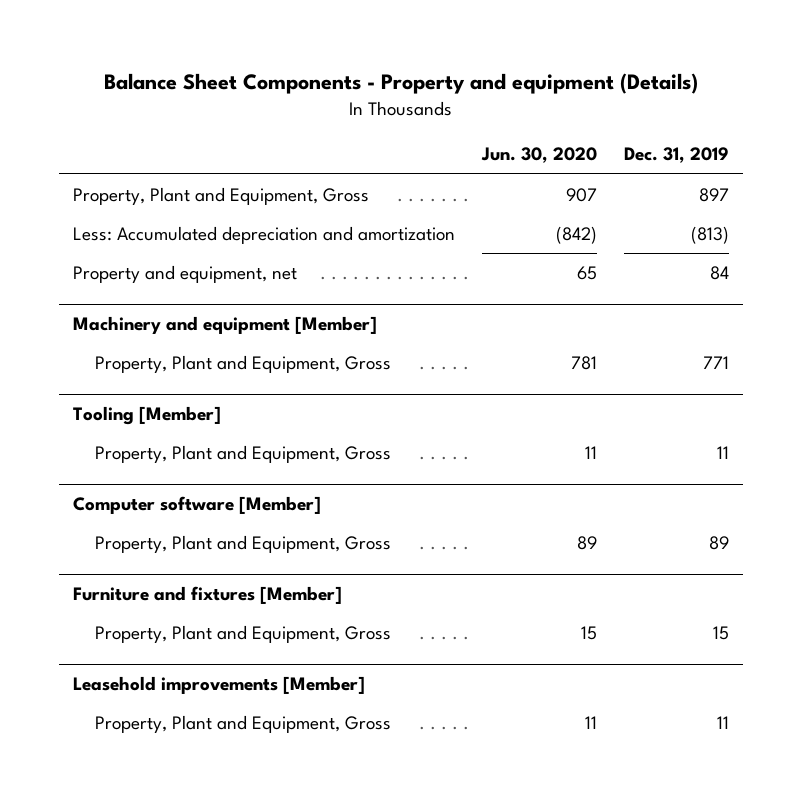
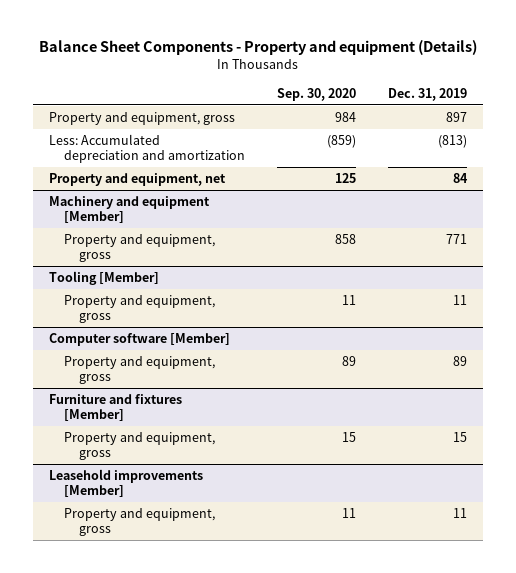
[481,147,598,164] Jun. 30, 2020 -> none
none -> [276,87,356,101] Sep. 30, 2020
[72,186,369,205] Property, Plant and Equipment, Gross -> [48,112,235,126] Property and equipment, gross
[94,354,391,373] Property, Plant and Equipment, Gross -> [63,234,215,262] Property and equipment, gross
[94,444,391,463] Property, Plant and Equipment, Gross -> [63,295,215,323] Property and equipment, gross
[94,534,391,553] Property, Plant and Equipment, Gross -> [63,356,215,384] Property and equipment, gross
[94,624,391,643] Property, Plant and Equipment, Gross -> [63,432,215,460] Property and equipment, gross
[94,714,391,733] Property, Plant and Equipment, Gross -> [63,508,215,536] Property and equipment, gross

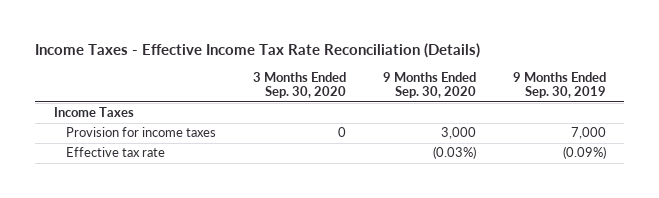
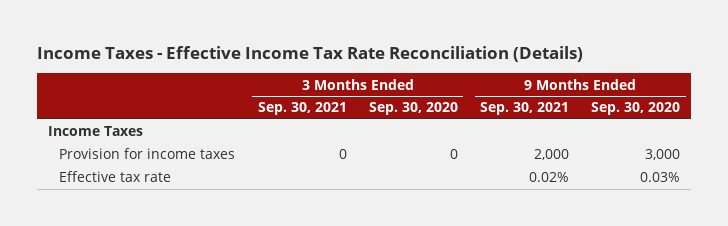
[512,71,606,99] 9 Months Ended Sep. 30, 2019 -> none
none -> [257,102,347,116] Sep. 30, 2021
none -> [480,102,570,116] Sep. 30, 2021
[432,146,476,160] (0.03%) -> [640,172,681,183] 0.03%

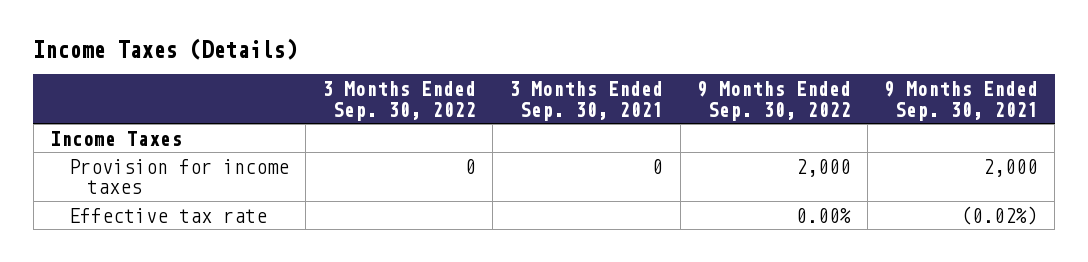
[36,46,583,63] Income Taxes - Effective Income Tax Rate Reconciliation (Details) -> [33,38,298,61] Income Taxes (Details)
[368,102,458,116] Sep. 30, 2020 -> none
[591,102,681,116] Sep. 30, 2020 -> none
none -> [322,80,477,121] 3 Months Ended Sep. 30, 2022
none -> [696,80,851,121] 9 Months Ended Sep. 30, 2022
[529,172,570,183] 0.02% -> [961,205,1039,225] (0.02%)

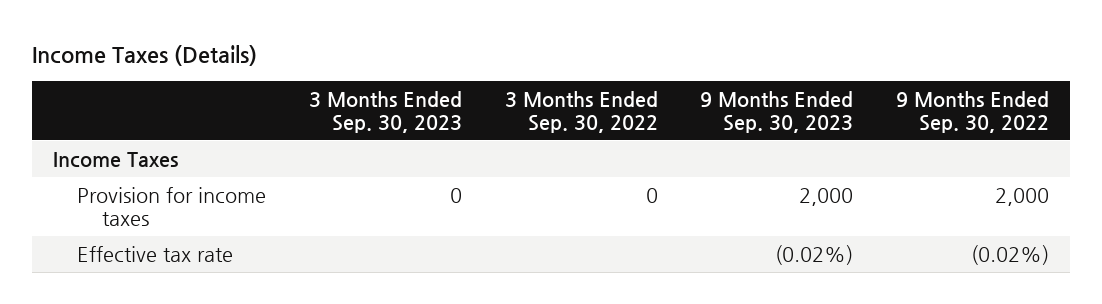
[509,80,664,121] 3 Months Ended Sep. 30, 2021 -> none
[884,80,1039,121] 9 Months Ended Sep. 30, 2021 -> none
none -> [309,90,463,133] 3 Months Ended Sep. 30, 2023
none -> [700,90,854,133] 9 Months Ended Sep. 30, 2023
[795,207,851,223] 0.00% -> [971,244,1050,265] (0.02%)

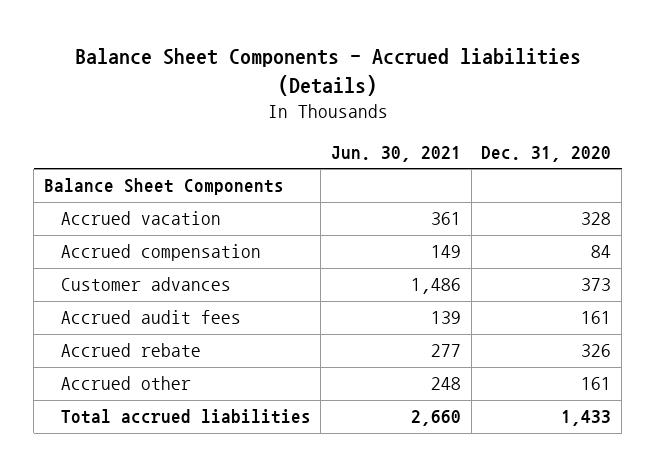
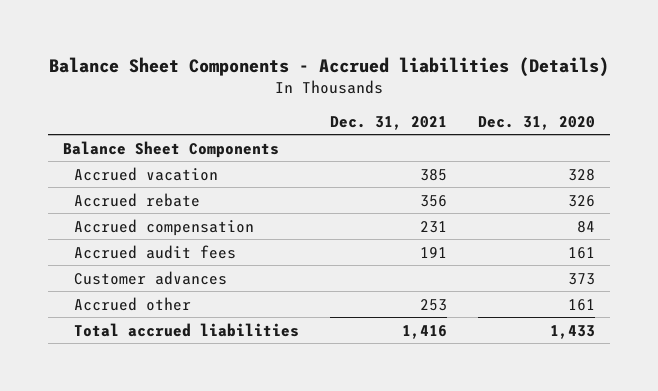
[331,145,462,162] Jun. 30, 2021 -> none
none -> [329,115,447,130] Dec. 31, 2021
[60,343,201,358] Accrued rebate -> [74,192,201,207] Accrued rebate
[60,277,231,292] Customer advances -> [74,270,228,285] Customer advances

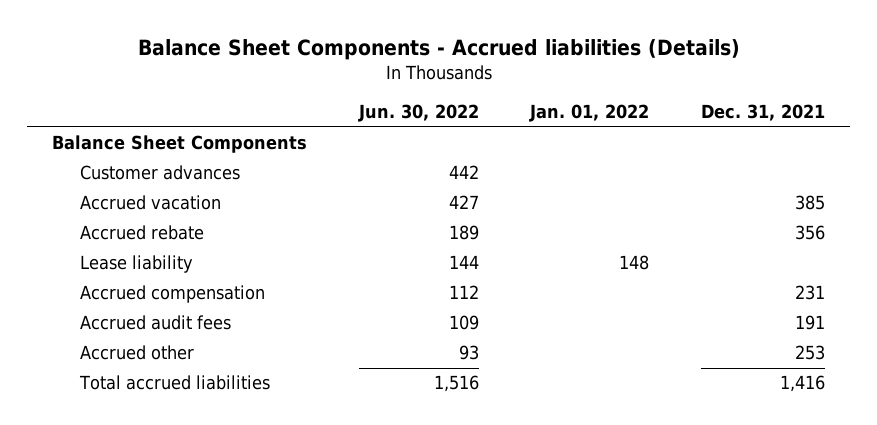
[477,115,595,130] Dec. 31, 2020 -> none
none -> [357,104,479,123] Jun. 30, 2022
none -> [529,104,650,123] Jan. 01, 2022
[74,270,228,285] Customer advances -> [79,165,240,181] Customer advances
none -> [79,255,193,274] Lease liability

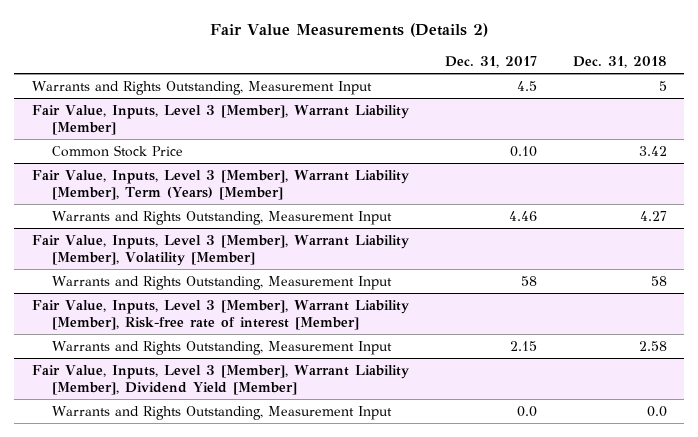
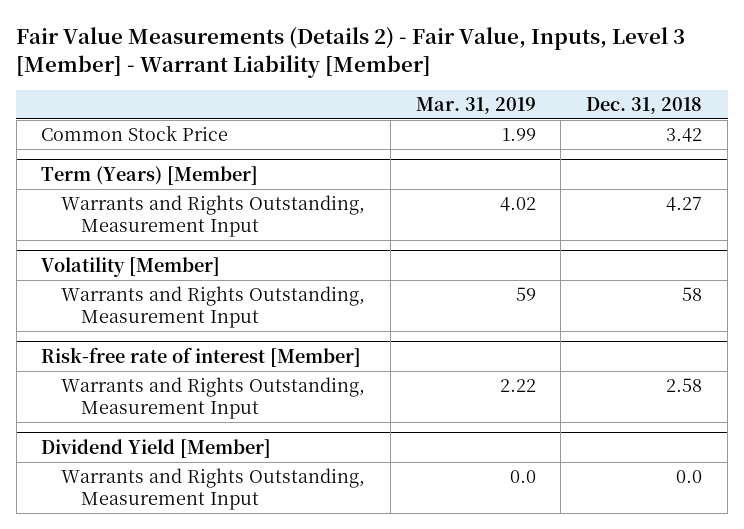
[210,23,489,38] Fair Value Measurements (Details 2) -> [16,26,686,78] Fair Value Measurements (Details 2) - Fair Value, Inputs, Level 3 [Member] - Warrant Liability [Member]
[444,55,537,68] Dec. 31, 2017 -> none
none -> [415,96,536,114] Mar. 31, 2019
[31,80,372,95] Warrants and Rights Outstanding, Measurement Input -> none
[31,104,409,135] Fair Value, Inputs, Level 3 [Member], Warrant Liability [Member] -> none
[31,169,409,200] Fair Value, Inputs, Level 3 [Member], Warrant Liability [Member], Term (Years) [Member] -> none
none -> [41,165,259,185] Term (Years) [Member]
[31,234,409,266] Fair Value, Inputs, Level 3 [Member], Warrant Liability [Member], Volatility [Member] -> none
none -> [41,256,221,277] Volatility [Member]
[31,299,409,330] Fair Value, Inputs, Level 3 [Member], Warrant Liability [Member], Risk-free rate of interest [Member] -> none
none -> [41,346,362,367] Risk-free rate of interest [Member]
[31,364,409,395] Fair Value, Inputs, Level 3 [Member], Warrant Liability [Member], Dividend Yield [Member] -> none
none -> [41,438,272,458] Dividend Yield [Member]

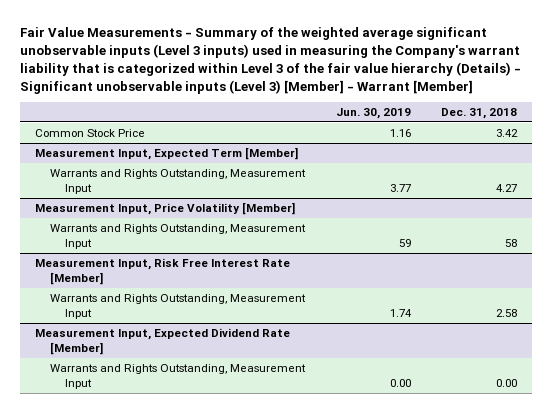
[16,26,686,78] Fair Value Measurements (Details 2) - Fair Value, Inputs, Level 3 [Member] - Warrant Liability [Member] -> [19,27,521,94] Fair Value Measurements - Summary of the weighted average significant unobservable inputs (Level 3 inputs) used in measuring the Company's warrant liability that is categorized within Level 3 of the fair value hierarchy (Details) - Significant unobservable inputs (Level 3) [Member] - Warrant [Member]
[415,96,536,114] Mar. 31, 2019 -> none
none -> [335,108,411,120] Jun. 30, 2019
[41,165,259,185] Term (Years) [Member] -> [34,146,298,160] Measurement Input, Expected Term [Member]
[41,256,221,277] Volatility [Member] -> [34,201,295,215] Measurement Input, Price Volatility [Member]
[41,346,362,367] Risk-free rate of interest [Member] -> [34,257,290,285] Measurement Input, Risk Free Interest Rate [Member]
[41,438,272,458] Dividend Yield [Member] -> [34,327,290,355] Measurement Input, Expected Dividend Rate [Member]
[676,470,703,484] 0.0 -> [495,378,517,387] 0.00

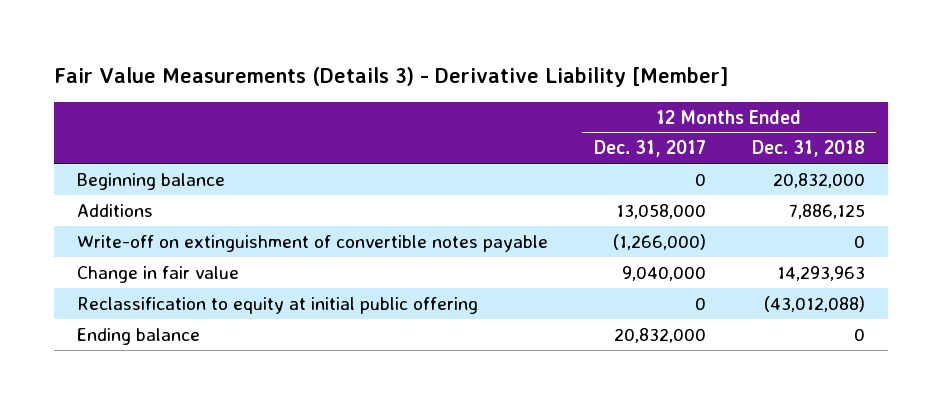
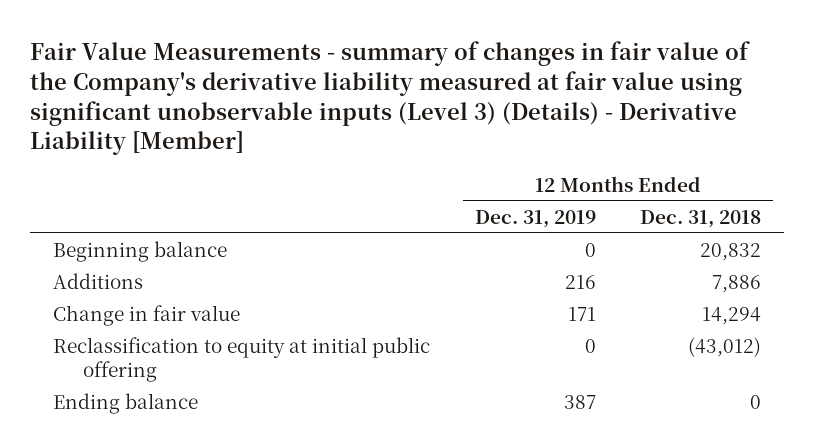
[53,67,728,88] Fair Value Measurements (Details 3) - Derivative Liability [Member] -> [30,40,751,156] Fair Value Measurements - summary of changes in fair value of the Company's derivative liability measured at fair value using significant unobservable inputs (Level 3) (Details) - Derivative Liability [Member]
[593,140,706,158] Dec. 31, 2017 -> none
none -> [474,209,596,228] Dec. 31, 2019
[76,234,548,252] Write-off on extinguishment of convertible notes payable -> none
[772,172,865,188] 20,832,000 -> [700,243,762,262] 20,832
[788,203,865,219] 7,886,125 -> [712,275,762,294] 7,886
[776,265,865,281] 14,293,963 -> [702,307,762,326] 14,294
[763,295,865,312] (43,012,088) -> [688,337,762,358] (43,012)

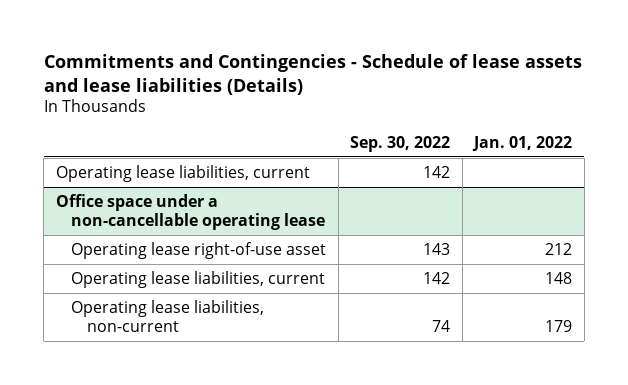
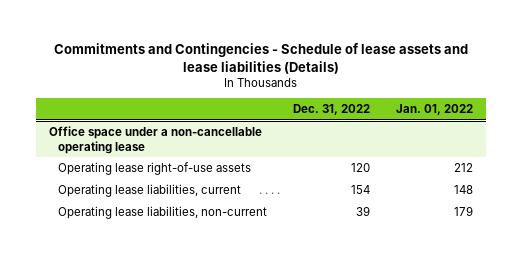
[350,135,451,152] Sep. 30, 2022 -> none
none -> [293,104,371,116] Dec. 31, 2022
[55,164,310,182] Operating lease liabilities, current -> none
[71,241,327,259] Operating lease right-of-use asset -> [58,161,252,175] Operating lease right-of-use assets

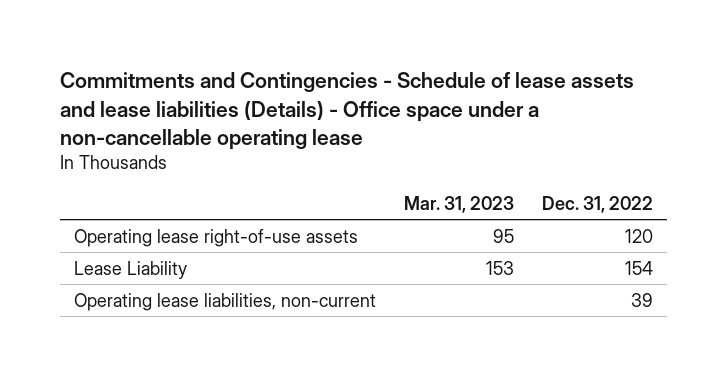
[54,42,469,74] Commitments and Contingencies - Schedule of lease assets and lease liabilities (Details) -> [60,72,635,150] Commitments and Contingencies - Schedule of lease assets and lease liabilities (Details) - Office space under a non-cancellable operating lease
[396,104,474,116] Jan. 01, 2022 -> none
none -> [403,195,514,213] Mar. 31, 2023
[49,125,263,154] Office space under a non-cancellable operating lease -> none
[58,183,242,197] Operating lease liabilities, current -> [74,260,188,279] Lease Liability

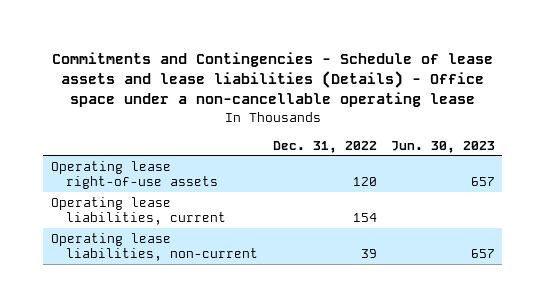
[403,195,514,213] Mar. 31, 2023 -> none
none -> [391,140,496,153] Jun. 30, 2023
[74,260,188,279] Lease Liability -> [50,196,227,226] Operating lease liabilities, current

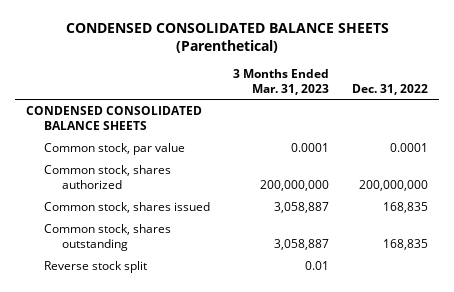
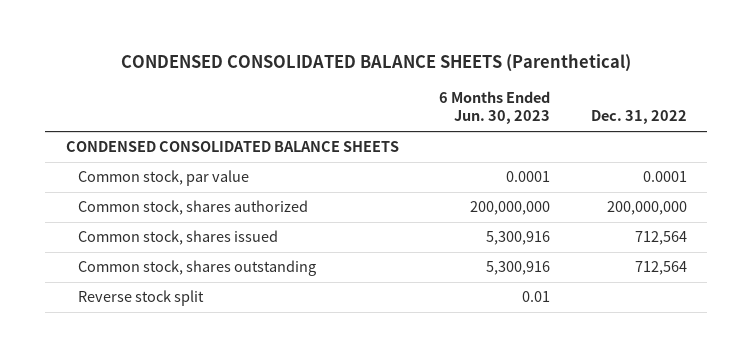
[233,68,330,95] 3 Months Ended Mar. 31, 2023 -> none
none -> [439,90,551,125] 6 Months Ended Jun. 30, 2023
[382,202,428,214] 168,835 -> [634,231,687,246] 712,564
[382,239,428,251] 168,835 -> [634,261,687,276] 712,564

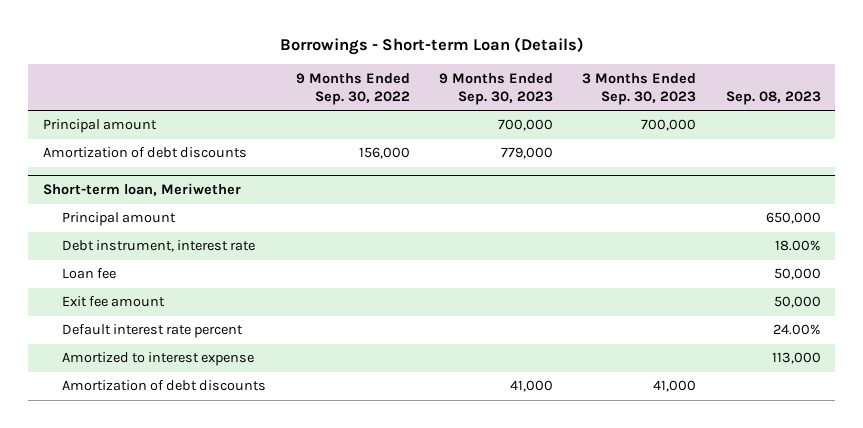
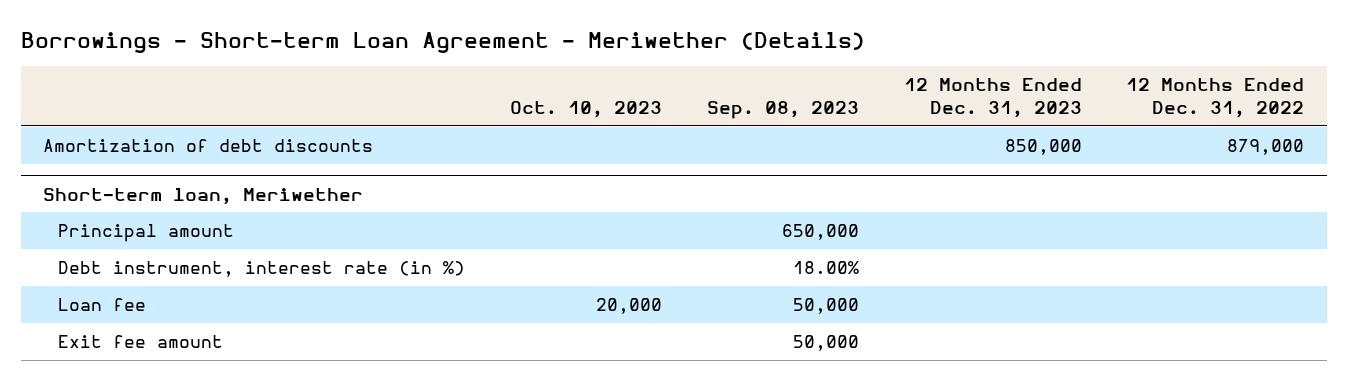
[279,37,584,56] Borrowings - Short-term Loan (Details) -> [20,32,865,54] Borrowings - Short-term Loan Agreement - Meriwether (Details)
[295,72,410,105] 9 Months Ended Sep. 30, 2022 -> none
[438,72,553,105] 9 Months Ended Sep. 30, 2023 -> none
[582,72,697,105] 3 Months Ended Sep. 30, 2023 -> none
none -> [510,100,663,118] Oct. 10, 2023
none -> [903,77,1082,118] 12 Months Ended Dec. 31, 2023
none -> [1126,77,1305,118] 12 Months Ended Dec. 31, 2022
[42,119,157,134] Principal amount -> none
[62,240,256,253] Debt instrument, interest rate -> [58,261,466,278] Debt instrument, interest rate (in %)
[62,324,244,339] Default interest rate percent -> none
[62,352,255,367] Amortized to interest expense -> none
[62,380,267,392] Amortization of debt discounts -> none

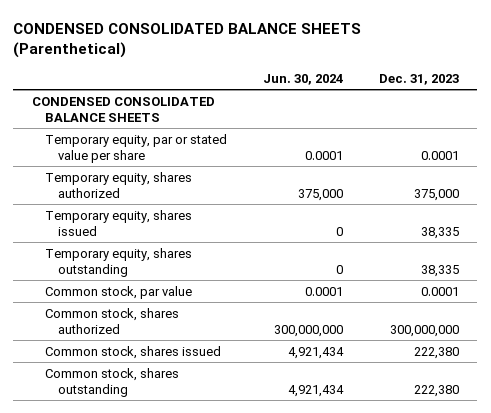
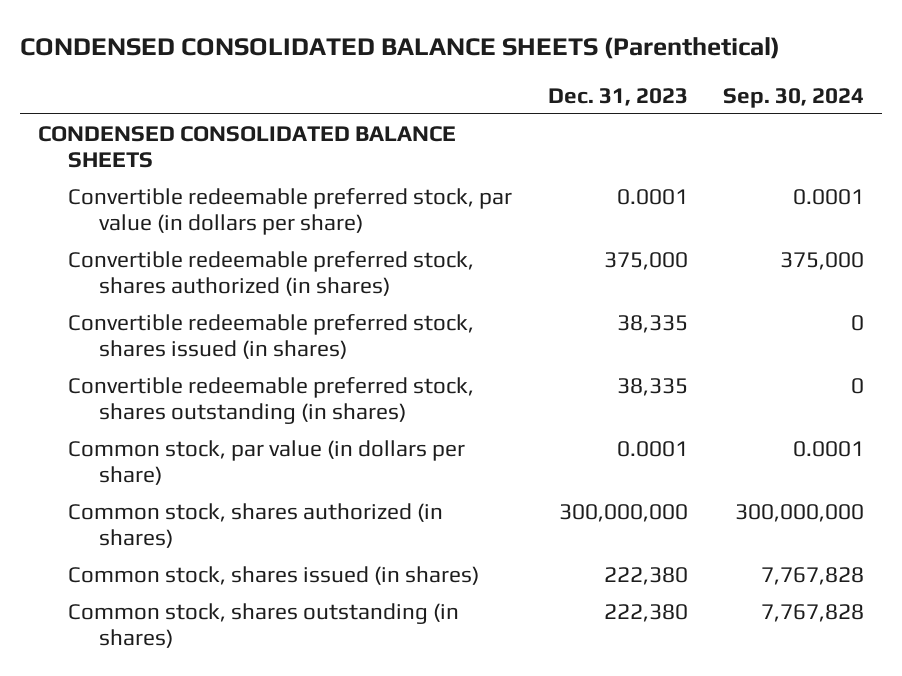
[263,73,344,85] Jun. 30, 2024 -> none
none -> [723,87,865,108] Sep. 30, 2024
[44,133,227,163] Temporary equity, par or stated value per share -> [68,187,513,236] Convertible redeemable preferred stock, par value (in dollars per share)
[44,171,192,198] Temporary equity, shares authorized -> [68,250,475,297] Convertible redeemable preferred stock, shares authorized (in shares)
[44,209,192,236] Temporary equity, shares issued -> [68,313,475,360] Convertible redeemable preferred stock, shares issued (in shares)
[44,247,192,277] Temporary equity, shares outstanding -> [68,376,475,425] Convertible redeemable preferred stock, shares outstanding (in shares)
[44,285,192,299] Common stock, par value -> [68,439,466,486] Common stock, par value (in dollars per share)
[44,307,179,334] Common stock, shares authorized -> [68,502,444,549] Common stock, shares authorized (in shares)
[44,345,221,359] Common stock, shares issued -> [68,565,480,585] Common stock, shares issued (in shares)
[44,367,179,397] Common stock, shares outstanding -> [68,602,460,649] Common stock, shares outstanding (in shares)

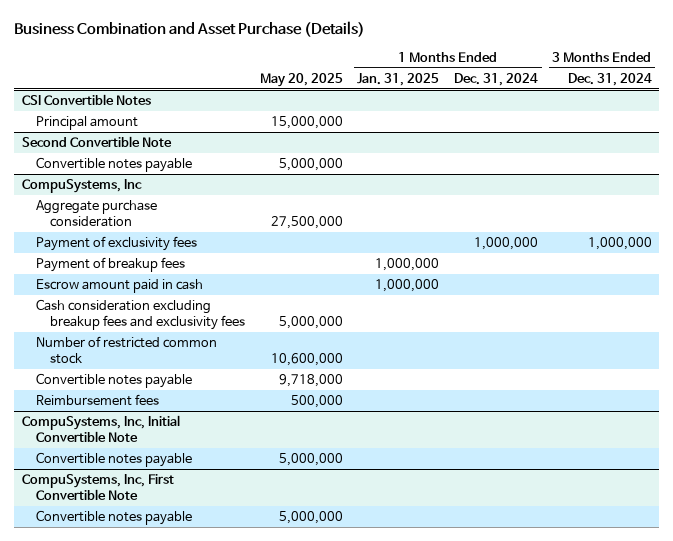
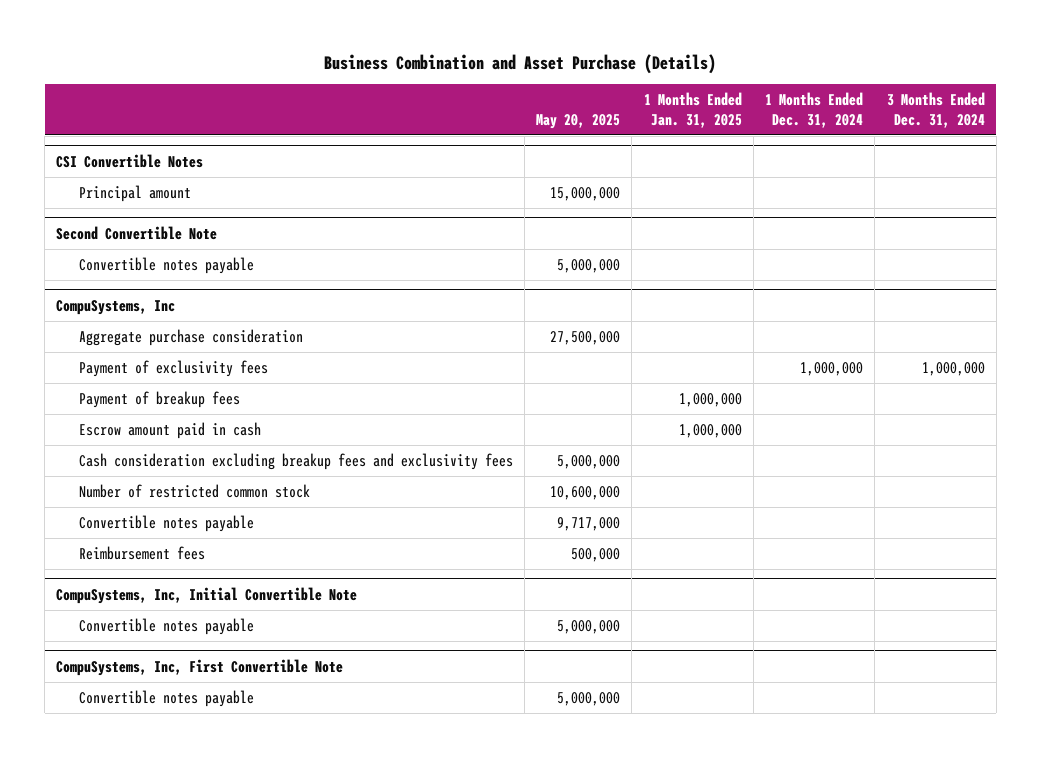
[278,374,343,388] 9,718,000 -> [557,516,621,531] 9,717,000

